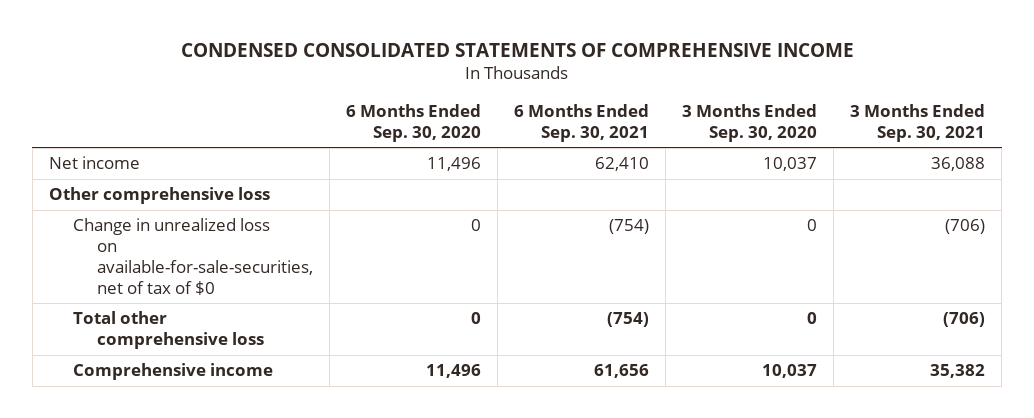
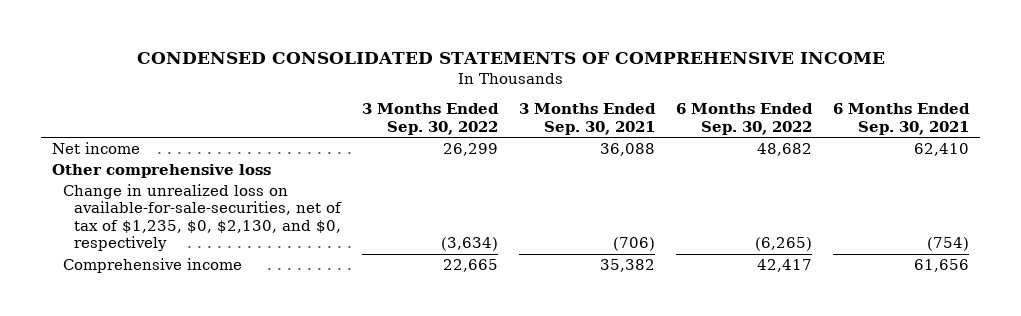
[346,103,482,142] 6 Months Ended Sep. 30, 2020 -> none
[682,103,818,142] 3 Months Ended Sep. 30, 2020 -> none
none -> [362,103,500,135] 3 Months Ended Sep. 30, 2022
none -> [676,103,814,135] 6 Months Ended Sep. 30, 2022
[72,311,265,350] Total other comprehensive loss -> none
[72,218,314,295] Change in unrealized loss on available-for-sale-securities, net of tax of $0 -> [63,184,343,252] Change in unrealized loss on available-for-sale-securities, net of tax of $1,235, $0, $2,130, and $0, respectively

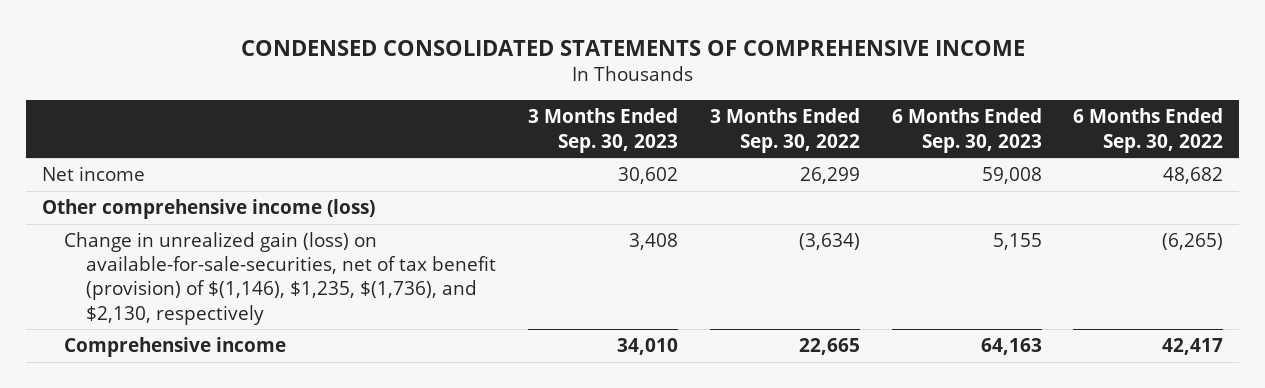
[519,103,657,135] 3 Months Ended Sep. 30, 2021 -> none
[833,103,971,135] 6 Months Ended Sep. 30, 2021 -> none
none -> [528,108,679,153] 3 Months Ended Sep. 30, 2023
none -> [891,108,1042,153] 6 Months Ended Sep. 30, 2023
[51,164,271,179] Other comprehensive loss -> [41,199,375,220] Other comprehensive income (loss)
[63,184,343,252] Change in unrealized loss on available-for-sale-securities, net of tax of $1,235, $0, $2,130, and $0, respectively -> [64,232,497,325] Change in unrealized gain (loss) on available-for-sale-securities, net of tax benefit (provision) of $(1,146), $1,235, $(1,736), and $2,130, respectively

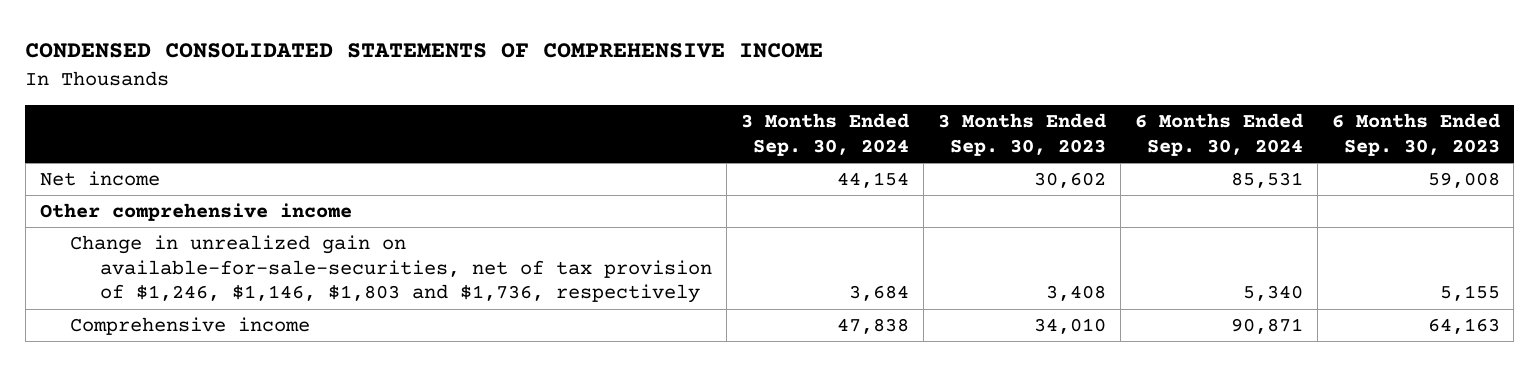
[709,108,860,153] 3 Months Ended Sep. 30, 2022 -> none
[1073,108,1224,153] 6 Months Ended Sep. 30, 2022 -> none
none -> [740,113,909,156] 3 Months Ended Sep. 30, 2024
none -> [1134,113,1303,156] 6 Months Ended Sep. 30, 2024
[41,199,375,220] Other comprehensive income (loss) -> [39,203,352,222] Other comprehensive income
[64,232,497,325] Change in unrealized gain (loss) on available-for-sale-securities, net of tax benefit (provision) of $(1,146), $1,235, $(1,736), and $2,130, respectively -> [69,235,713,304] Change in unrealized gain on available-for-sale-securities, net of tax provision of $1,246, $1,146, $1,803 and $1,736, respectively

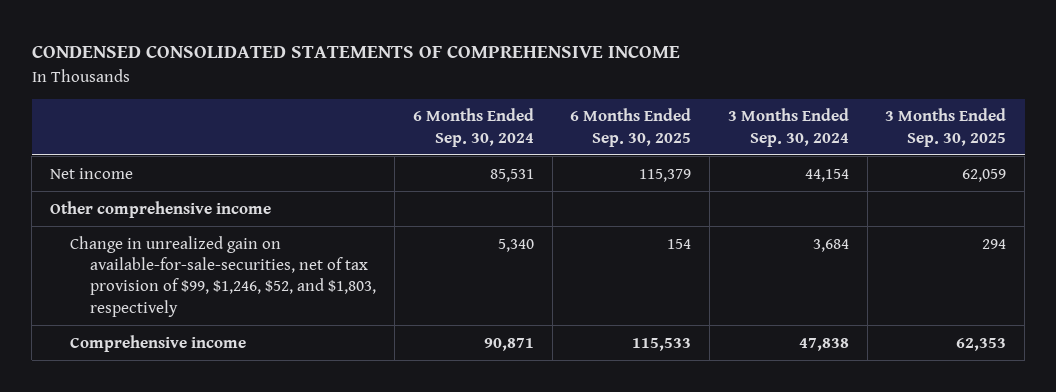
[937,113,1106,156] 3 Months Ended Sep. 30, 2023 -> none
[1331,113,1500,156] 6 Months Ended Sep. 30, 2023 -> none
none -> [570,108,692,147] 6 Months Ended Sep. 30, 2025
none -> [885,108,1007,147] 3 Months Ended Sep. 30, 2025
[69,235,713,304] Change in unrealized gain on available-for-sale-securities, net of tax provision of $1,246, $1,146, $1,803 and $1,736, respectively -> [70,235,377,317] Change in unrealized gain on available-for-sale-securities, net of tax provision of $99, $1,246, $52, and $1,803, respectively

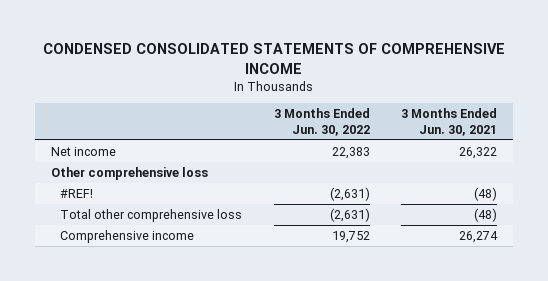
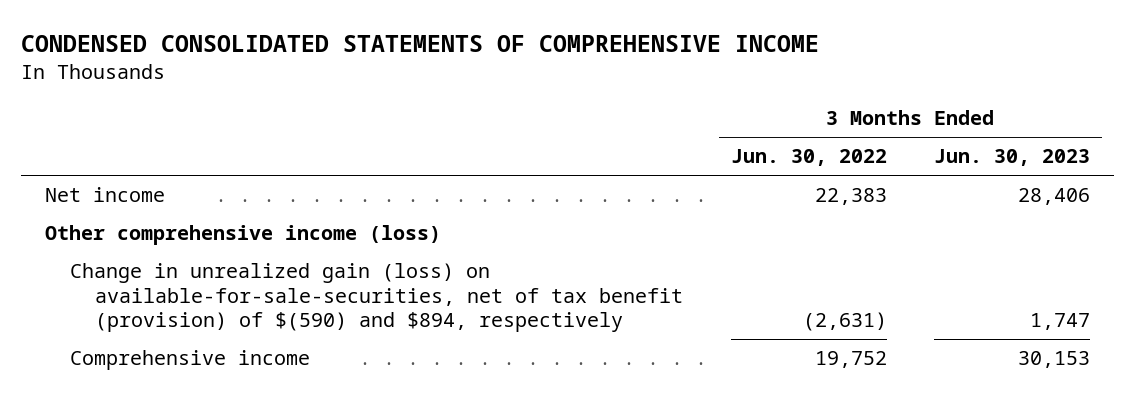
[401,107,498,136] 3 Months Ended Jun. 30, 2021 -> none
none -> [934,149,1091,167] Jun. 30, 2023
[60,208,243,222] Total other comprehensive loss -> none
[50,166,208,180] Other comprehensive loss -> [44,225,441,246] Other comprehensive income (loss)
[60,188,94,198] #REF! -> [69,263,684,333] Change in unrealized gain (loss) on available-for-sale-securities, net of tax benefit (provision) of $(590) and $894, respectively

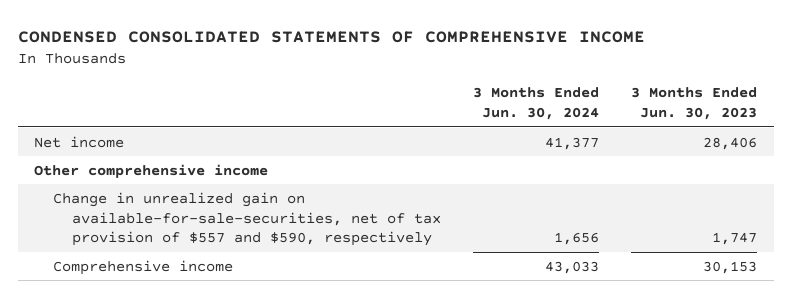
[730,149,887,167] Jun. 30, 2022 -> none
none -> [473,87,600,121] 3 Months Ended Jun. 30, 2024
[44,225,441,246] Other comprehensive income (loss) -> [34,163,269,178] Other comprehensive income
[69,263,684,333] Change in unrealized gain (loss) on available-for-sale-securities, net of tax benefit (provision) of $(590) and $894, respectively -> [53,191,441,247] Change in unrealized gain on available-for-sale-securities, net of tax provision of $557 and $590, respectively

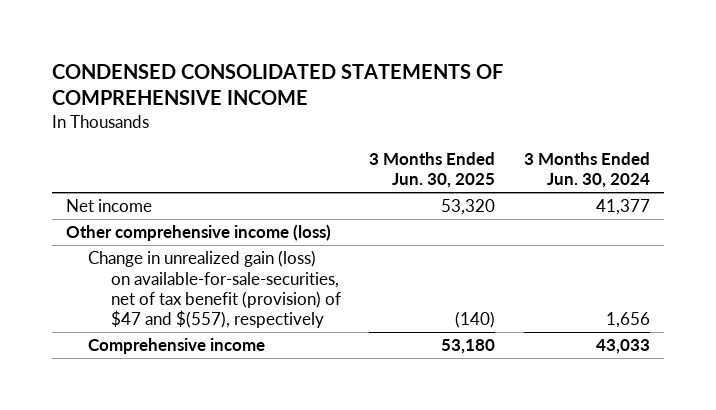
[631,87,758,121] 3 Months Ended Jun. 30, 2023 -> none
none -> [369,152,496,189] 3 Months Ended Jun. 30, 2025
[34,163,269,178] Other comprehensive income -> [66,224,332,242] Other comprehensive income (loss)
[53,191,441,247] Change in unrealized gain on available-for-sale-securities, net of tax provision of $557 and $590, respectively -> [88,250,341,329] Change in unrealized gain (loss) on available-for-sale-securities, net of tax benefit (provision) of $47 and $(557), respectively

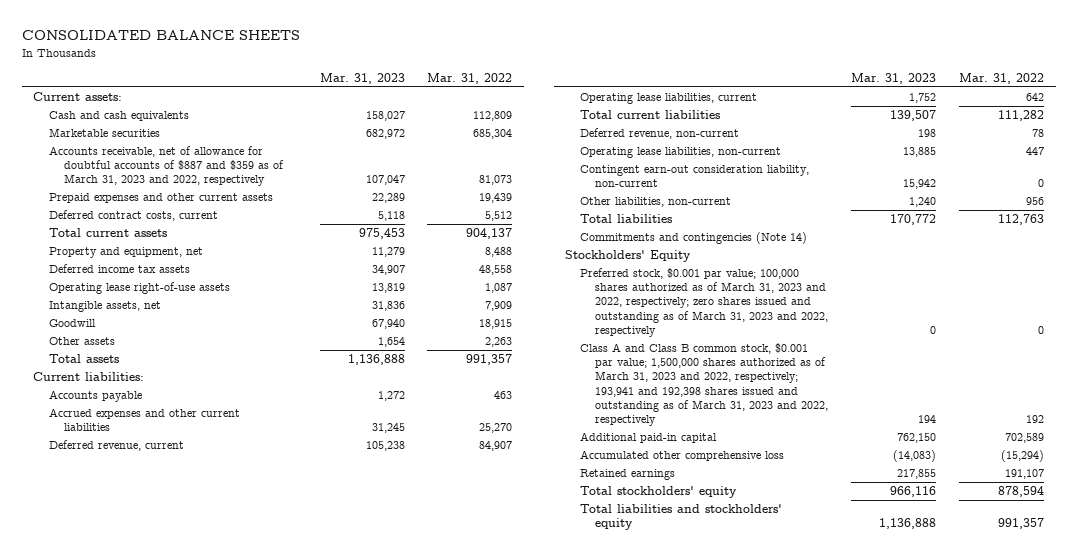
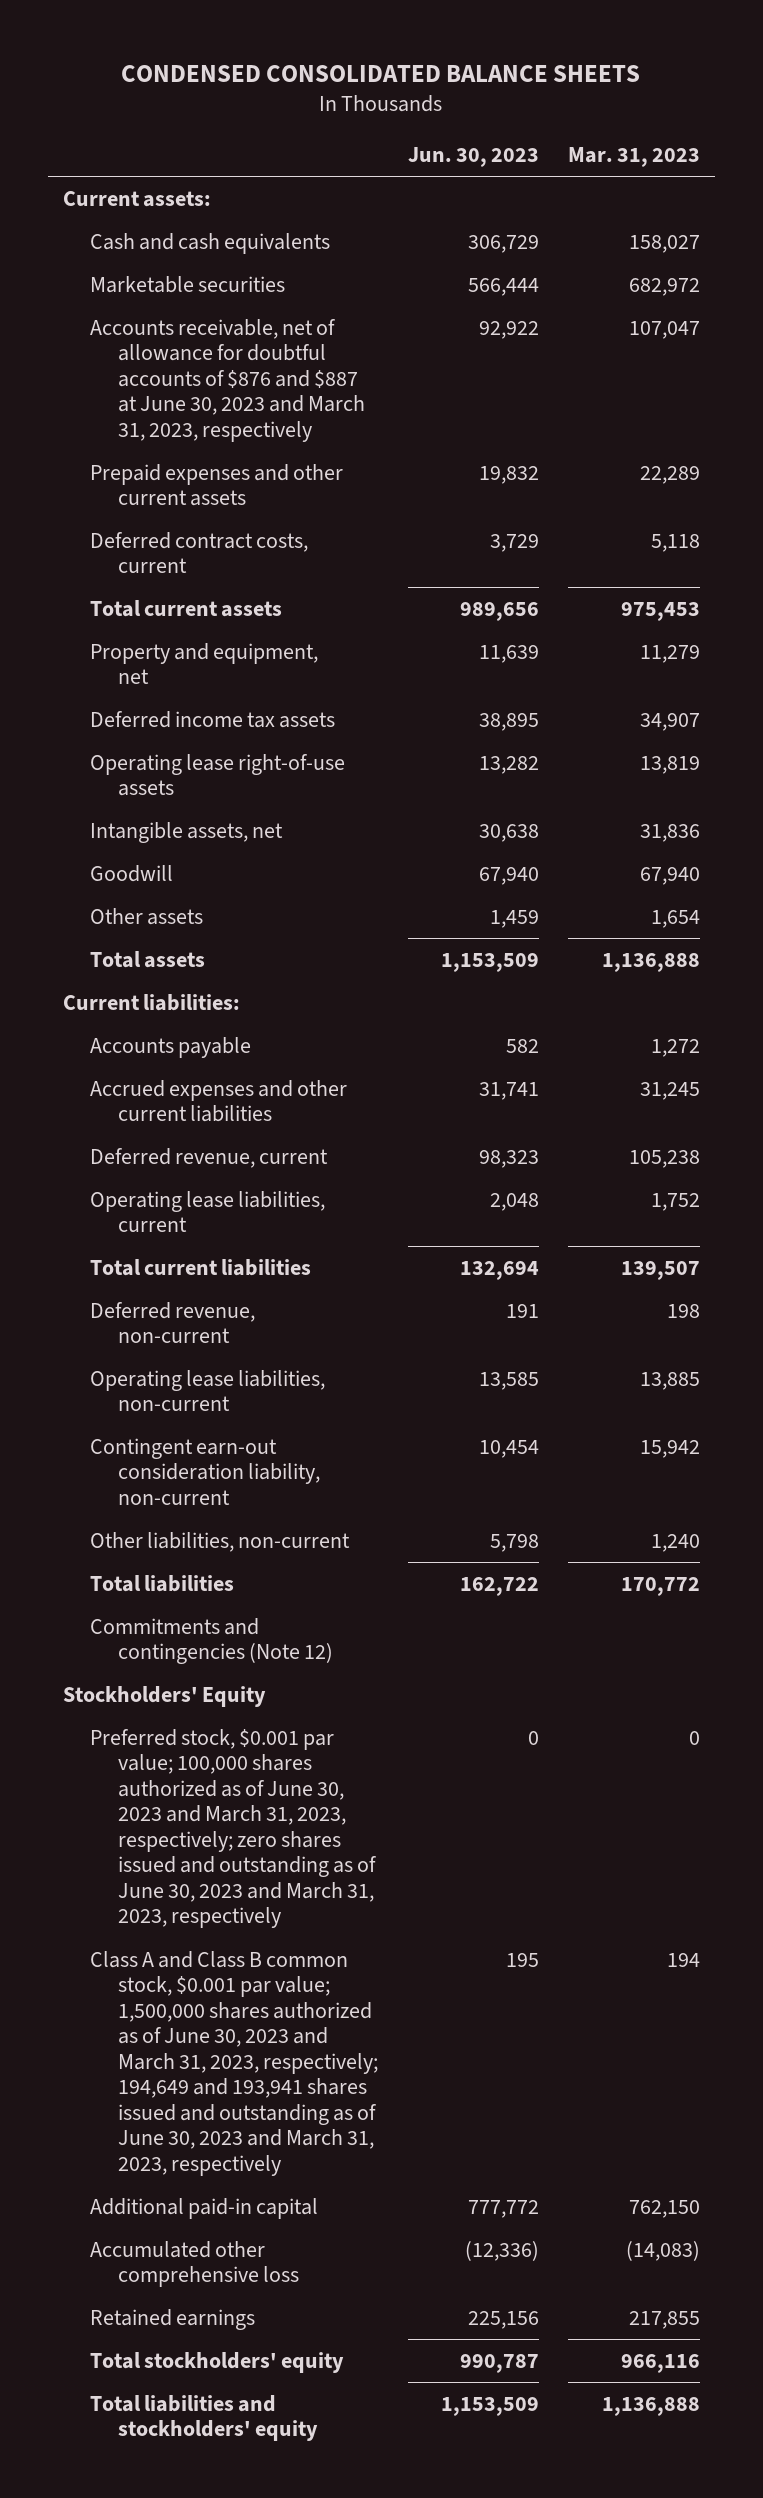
[21,30,300,41] CONSOLIDATED BALANCE SHEETS -> [121,64,641,82] CONDENSED CONSOLIDATED BALANCE SHEETS
[427,72,513,84] Mar. 31, 2022 -> none
none -> [407,146,539,167] Jun. 30, 2023
[48,146,284,187] Accounts receivable, net of allowance for doubtful accounts of $887 and $359 as of March 31, 2023 and 2022, respectively -> [90,318,365,442] Accounts receivable, net of allowance for doubtful accounts of $876 and $887 at June 30, 2023 and March 31, 2023, respectively
[580,232,808,245] Commitments and contingencies (Note 14) -> [90,1617,333,1665] Commitments and contingencies (Note 12)
[580,268,829,337] Preferred stock, $0.001 par value; 100,000 shares authorized as of March 31, 2023 and 2022, respectively; zero shares issued and outstanding as of March 31, 2023 and 2022, respectively -> [90,1728,377,1929] Preferred stock, $0.001 par value; 100,000 shares authorized as of June 30, 2023 and March 31, 2023, respectively; zero shares issued and outstanding as of June 30, 2023 and March 31, 2023, respectively
[580,343,829,426] Class A and Class B common stock, $0.001 par value; 1,500,000 shares authorized as of March 31, 2023 and 2022, respectively; 193,941 and 192,398 shares issued and outstanding as of March 31, 2023 and 2022, respectively -> [90,1950,378,2177] Class A and Class B common stock, $0.001 par value; 1,500,000 shares authorized as of June 30, 2023 and March 31, 2023, respectively; 194,649 and 193,941 shares issued and outstanding as of June 30, 2023 and March 31, 2023, respectively

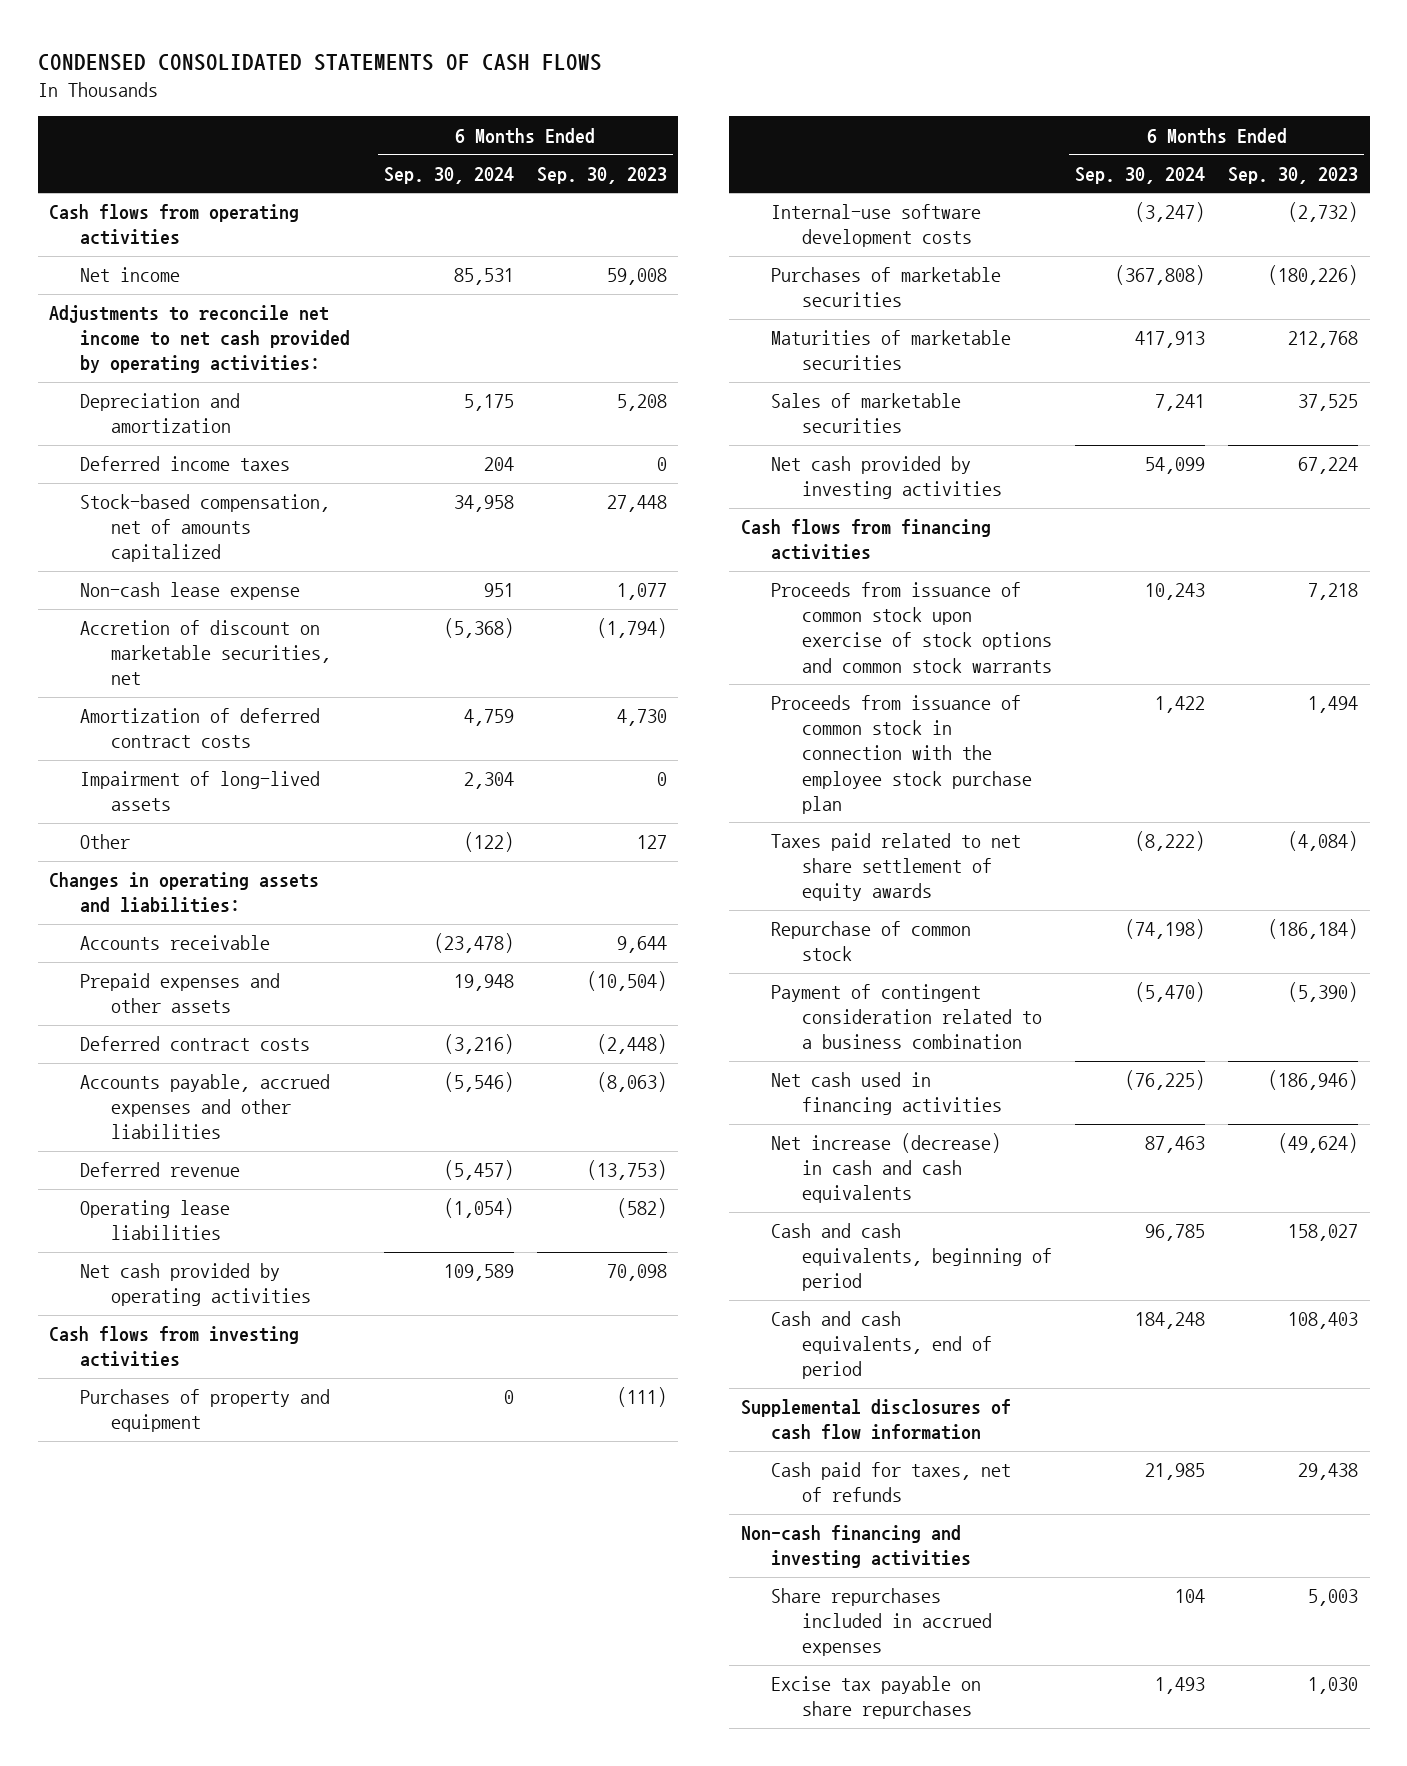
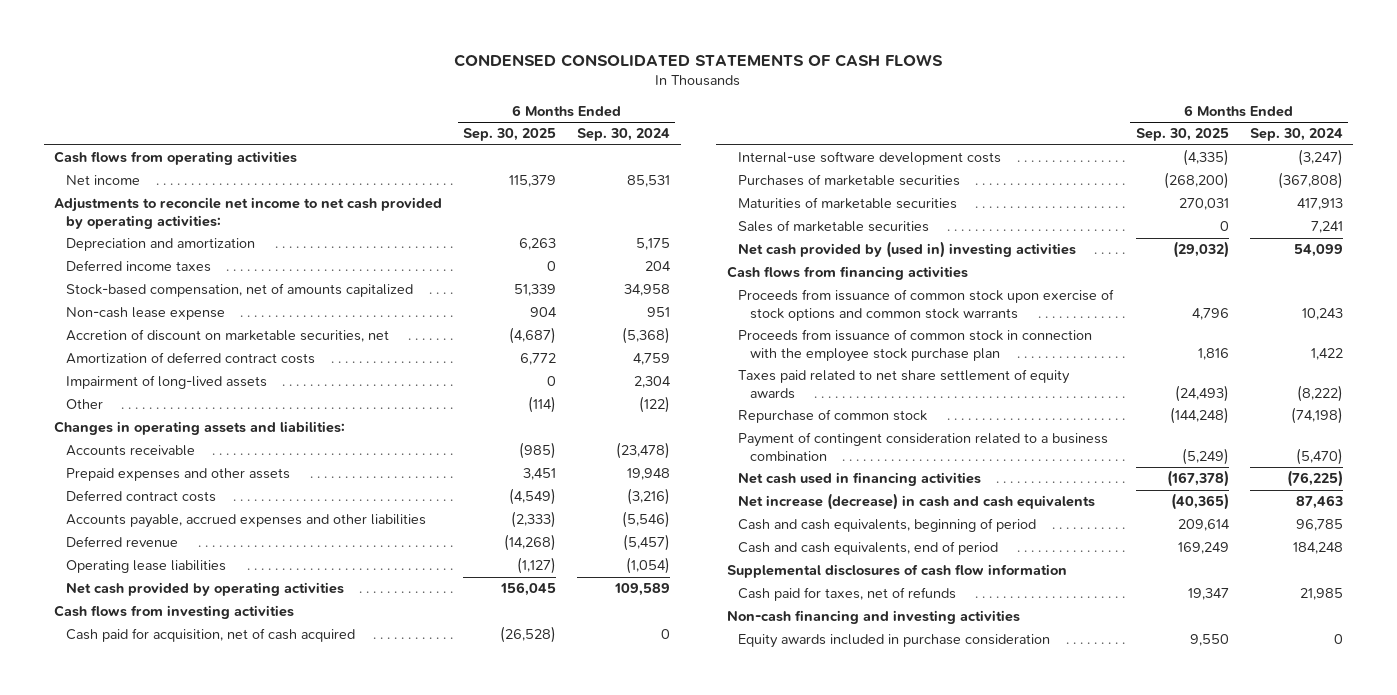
[536,166,667,184] Sep. 30, 2023 -> none
none -> [463,128,557,142] Sep. 30, 2025
[79,1389,330,1433] Purchases of property and equipment -> none
none -> [65,628,355,643] Cash paid for acquisition, net of cash acquired
[771,456,1003,500] Net cash provided by investing activities -> [738,241,1077,259] Net cash provided by (used in) investing activities
[771,1588,993,1657] Share repurchases included in accrued expenses -> none
[771,1676,982,1720] Excise tax payable on share repurchases -> none
none -> [738,634,1051,649] Equity awards included in purchase consideration

